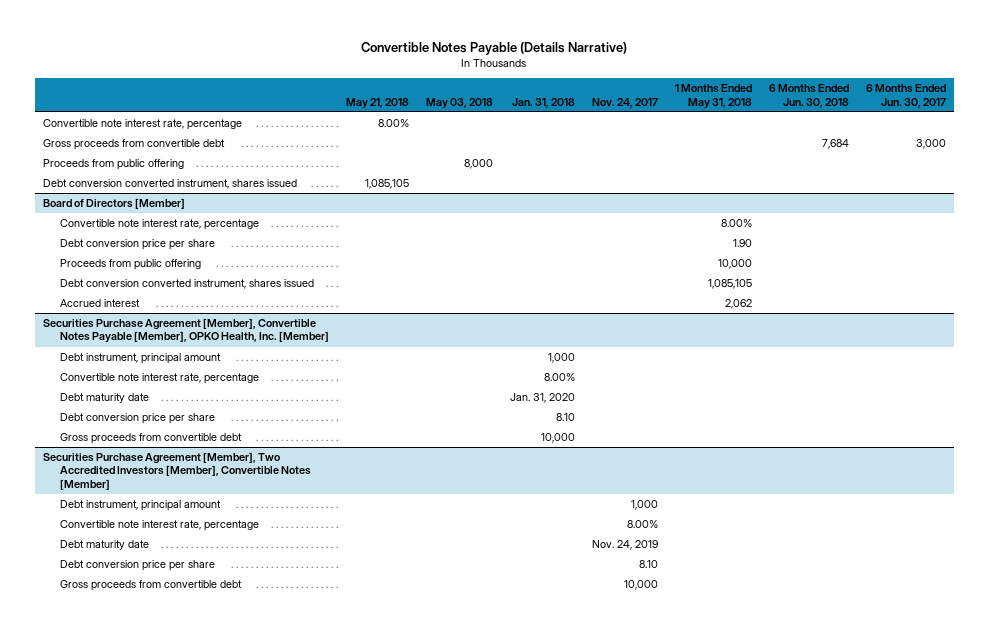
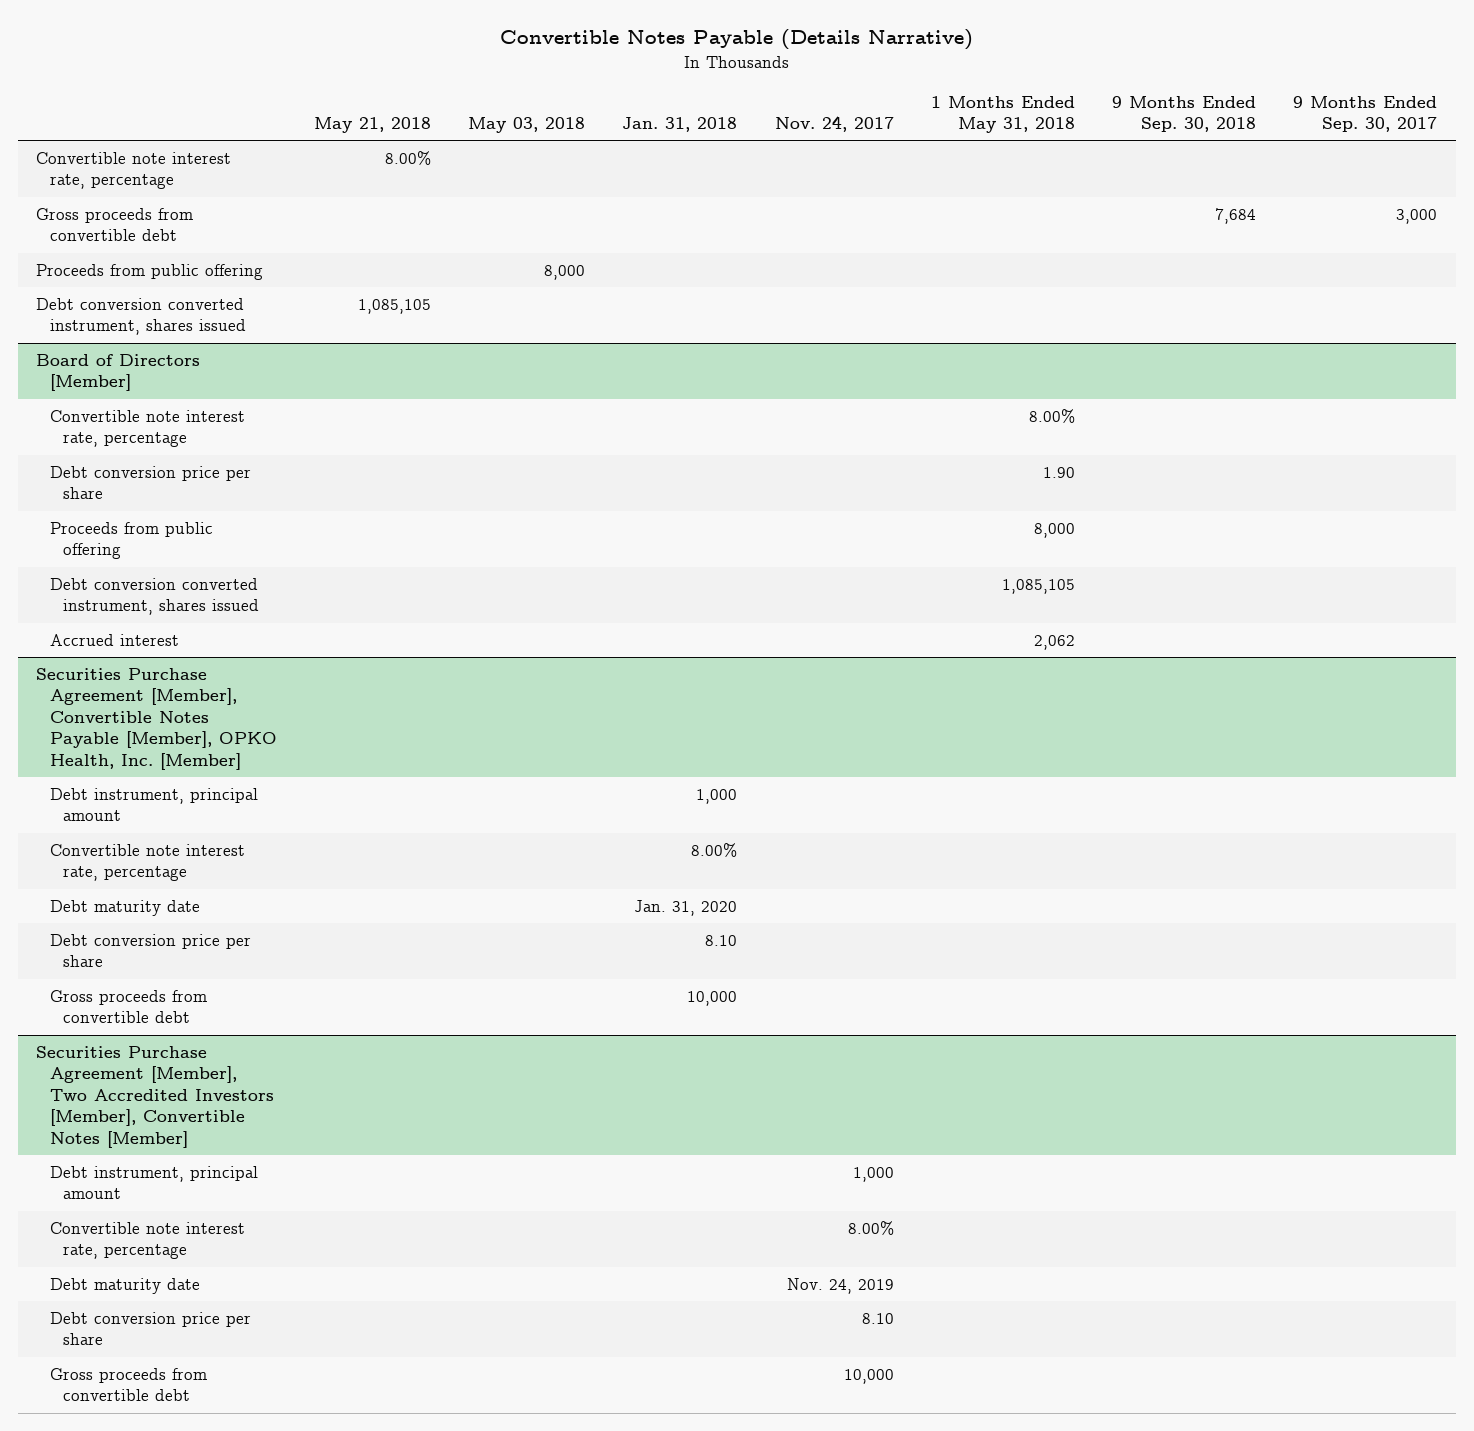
[768,84,849,108] 6 Months Ended Jun. 30, 2018 -> none
[865,84,946,108] 6 Months Ended Jun. 30, 2017 -> none
none -> [1112,95,1257,133] 9 Months Ended Sep. 30, 2018
none -> [1293,95,1438,133] 9 Months Ended Sep. 30, 2017
[717,259,752,270] 10,000 -> [1033,523,1075,539] 8,000

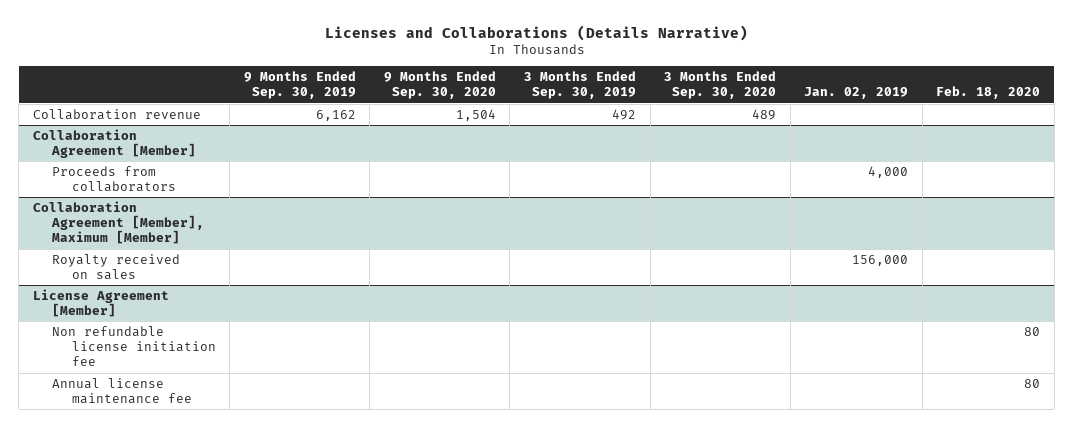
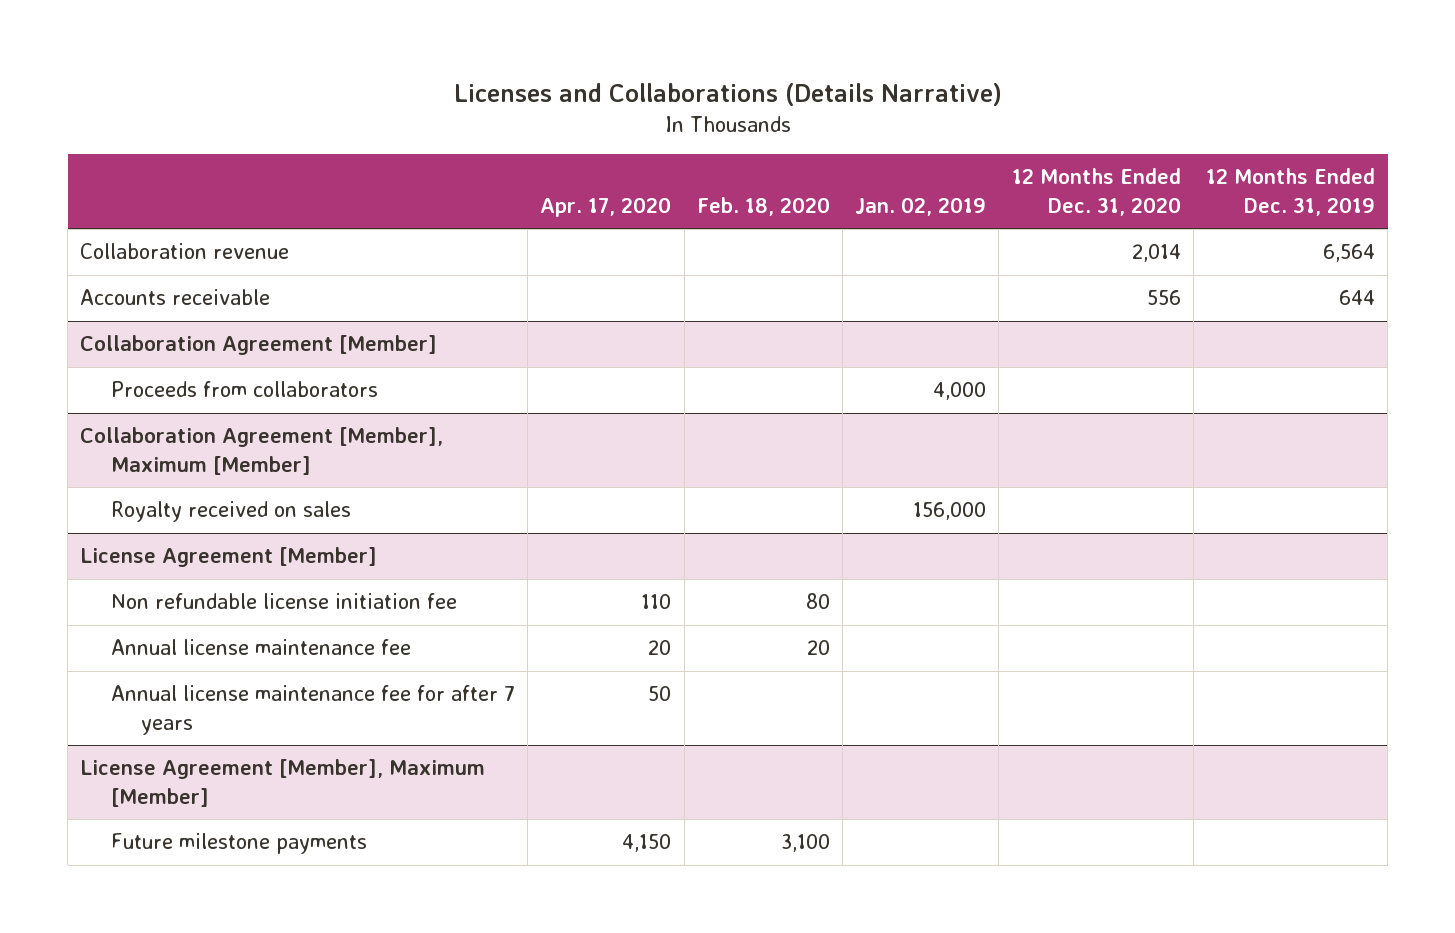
[243,71,356,100] 9 Months Ended Sep. 30, 2019 -> none
[383,71,496,100] 9 Months Ended Sep. 30, 2020 -> none
[523,71,636,100] 3 Months Ended Sep. 30, 2019 -> none
[664,71,777,100] 3 Months Ended Sep. 30, 2020 -> none
none -> [540,196,672,217] Apr. 17, 2020
none -> [1011,168,1181,216] 12 Months Ended Dec. 31, 2020
none -> [1205,168,1375,216] 12 Months Ended Dec. 31, 2019
none -> [80,289,271,306] Accounts receivable
[1024,378,1041,388] 80 -> [806,640,830,656] 20
none -> [110,685,515,735] Annual license maintenance fee for after 7 years
none -> [80,759,486,807] License Agreement [Member], Maximum [Member]
none -> [110,833,367,855] Future milestone payments

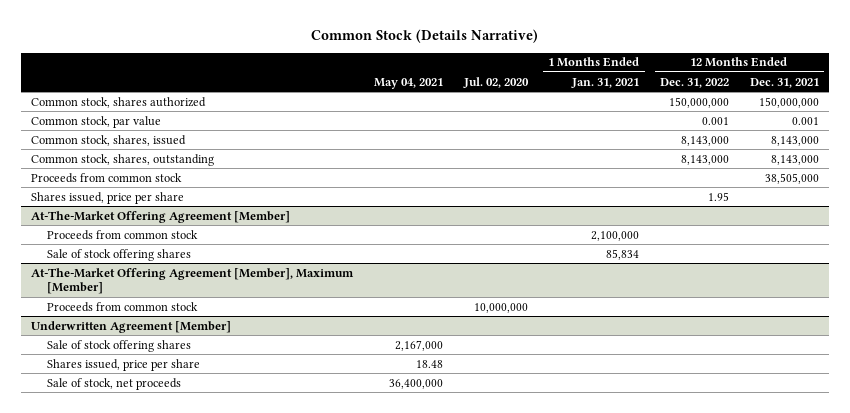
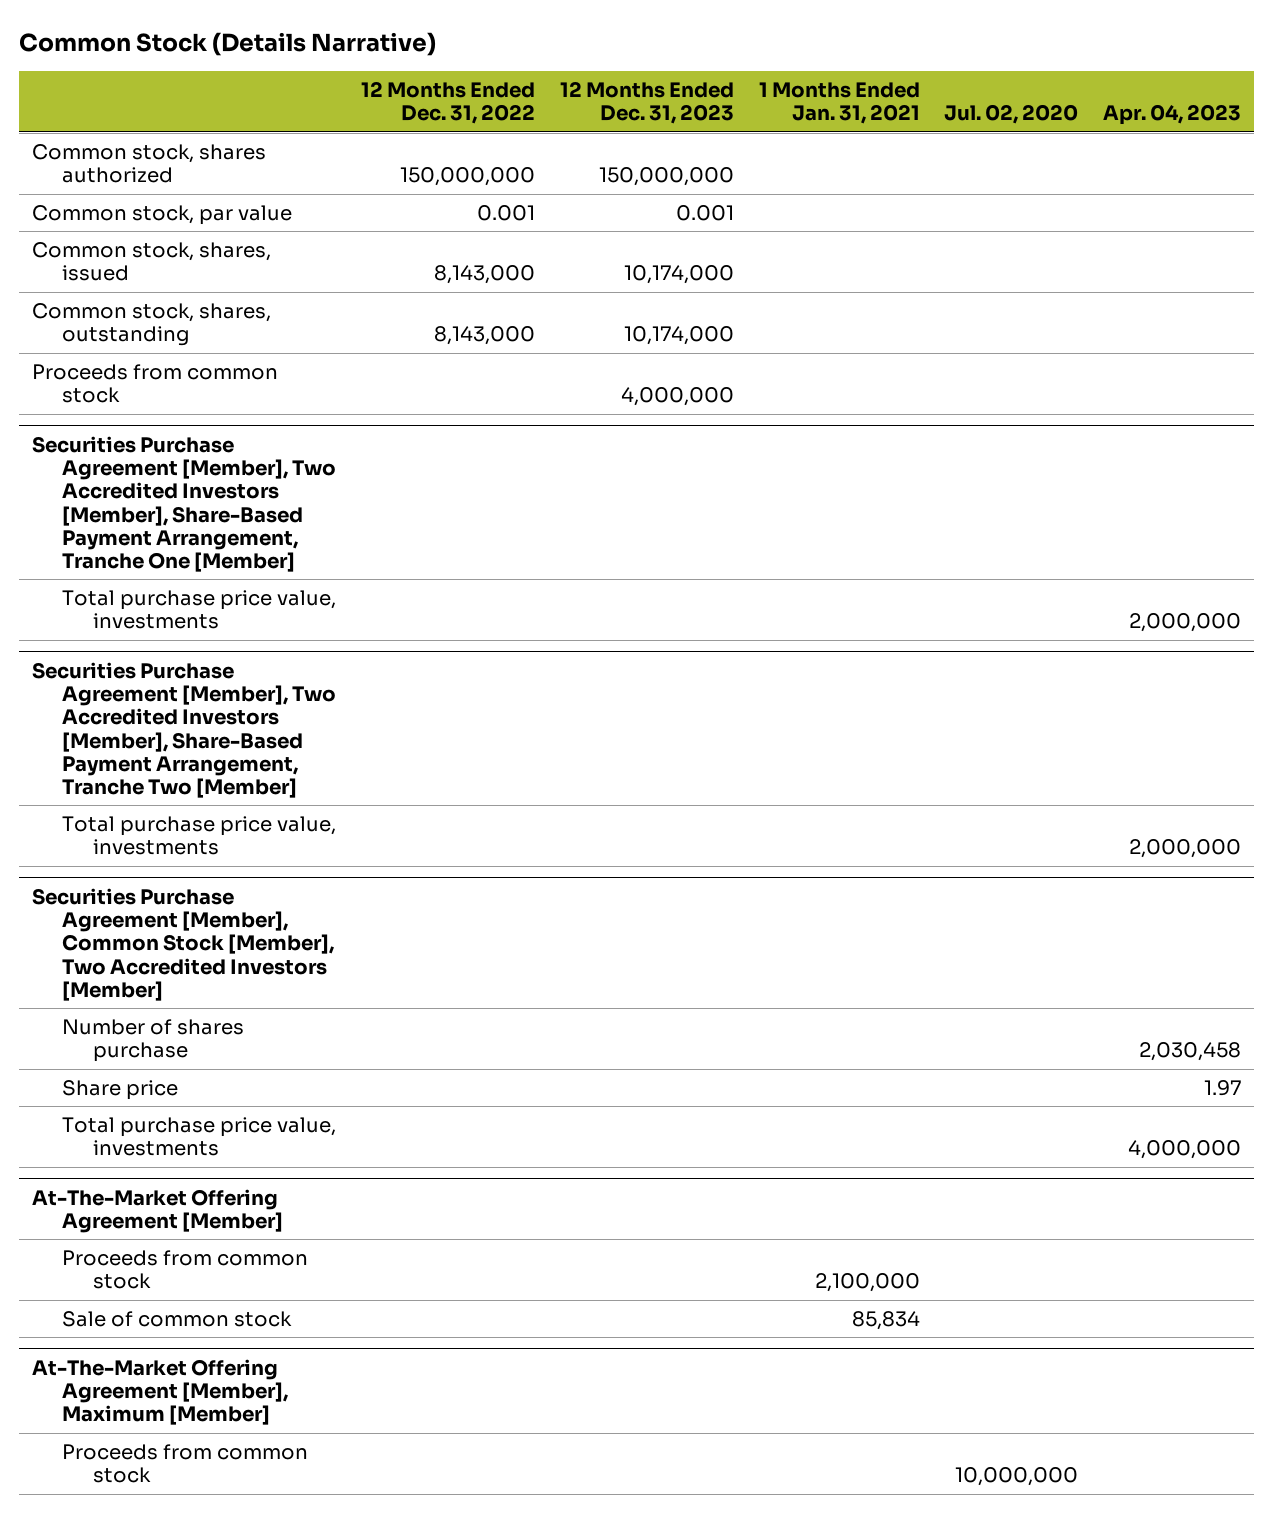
[374,77,444,89] May 04, 2021 -> none
[749,77,819,88] Dec. 31, 2021 -> none
none -> [559,81,734,125] 12 Months Ended Dec. 31, 2023
none -> [1103,104,1242,126] Apr. 04, 2023
[31,191,185,204] Shares issued, price per share -> none
none -> [31,435,337,573] Securities Purchase Agreement [Member], Two Accredited Investors [Member], Share-Based Payment Arrangement, Tranche One [Member]
none -> [62,590,337,630] Total purchase price value, investments
none -> [31,661,337,799] Securities Purchase Agreement [Member], Two Accredited Investors [Member], Share-Based Payment Arrangement, Tranche Two [Member]
none -> [62,816,337,856] Total purchase price value, investments
none -> [31,887,335,1001] Securities Purchase Agreement [Member], Common Stock [Member], Two Accredited Investors [Member]
none -> [62,1019,245,1063] Number of shares purchase
none -> [62,1080,179,1101] Share price
none -> [62,1117,337,1157] Total purchase price value, investments
[47,248,192,261] Sale of stock offering shares -> [62,1311,293,1328] Sale of common stock
[31,320,232,333] Underwritten Agreement [Member] -> none
[47,339,192,352] Sale of stock offering shares -> none
[47,358,201,371] Shares issued, price per share -> none
[47,377,182,390] Sale of stock, net proceeds -> none

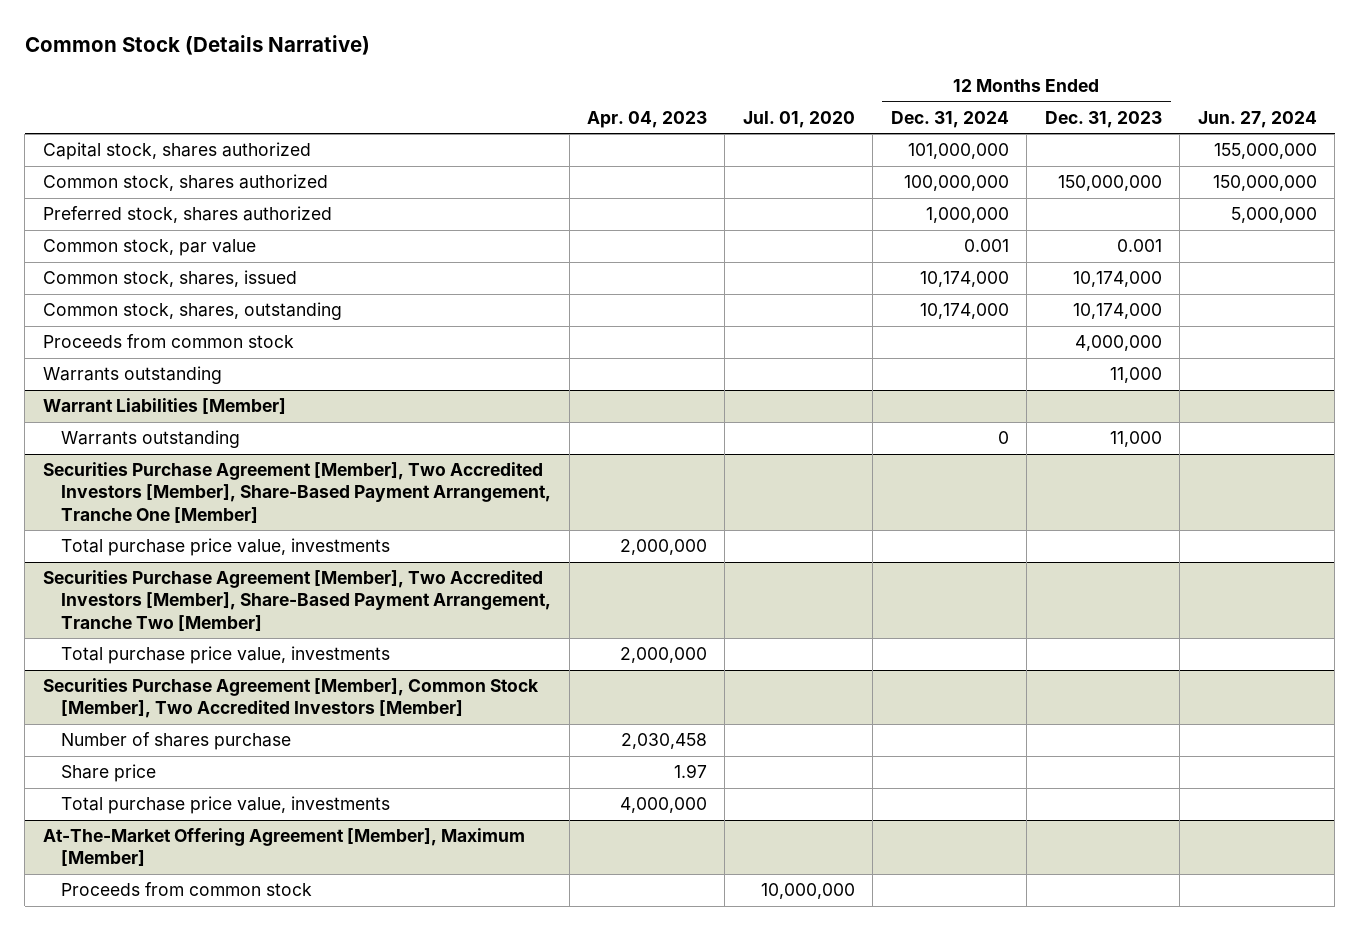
[361,81,536,125] 12 Months Ended Dec. 31, 2022 -> none
[758,82,920,125] 1 Months Ended Jan. 31, 2021 -> none
[944,104,1079,125] Jul. 02, 2020 -> none
none -> [742,110,855,128] Jul. 01, 2020
none -> [890,110,1009,128] Dec. 31, 2024
none -> [1197,110,1317,128] Jun. 27, 2024
none -> [42,142,311,161] Capital stock, shares authorized
none -> [42,206,332,224] Preferred stock, shares authorized
none -> [42,366,222,385] Warrants outstanding
none -> [42,398,286,415] Warrant Liabilities [Member]
none -> [61,430,241,449] Warrants outstanding
[31,1188,284,1233] At-The-Market Offering Agreement [Member] -> none
[62,1250,309,1290] Proceeds from common stock -> none
[62,1311,293,1328] Sale of common stock -> none

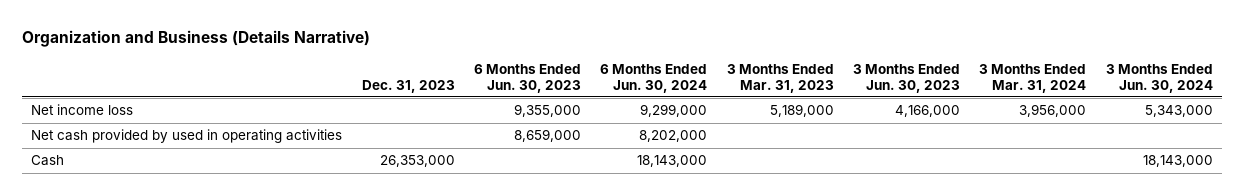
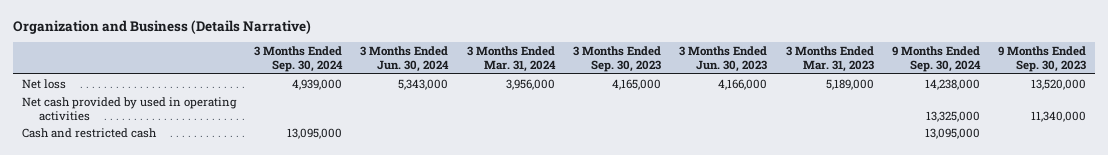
[361,79,455,93] Dec. 31, 2023 -> none
[474,63,582,93] 6 Months Ended Jun. 30, 2023 -> none
[600,63,708,93] 6 Months Ended Jun. 30, 2024 -> none
none -> [254,46,344,73] 3 Months Ended Sep. 30, 2024
none -> [572,46,661,73] 3 Months Ended Sep. 30, 2023
none -> [891,46,981,73] 9 Months Ended Sep. 30, 2024
none -> [998,46,1087,73] 9 Months Ended Sep. 30, 2023
[31,104,134,116] Net income loss -> [21,78,66,89] Net loss
[31,155,65,167] Cash -> none
none -> [21,127,157,138] Cash and restricted cash

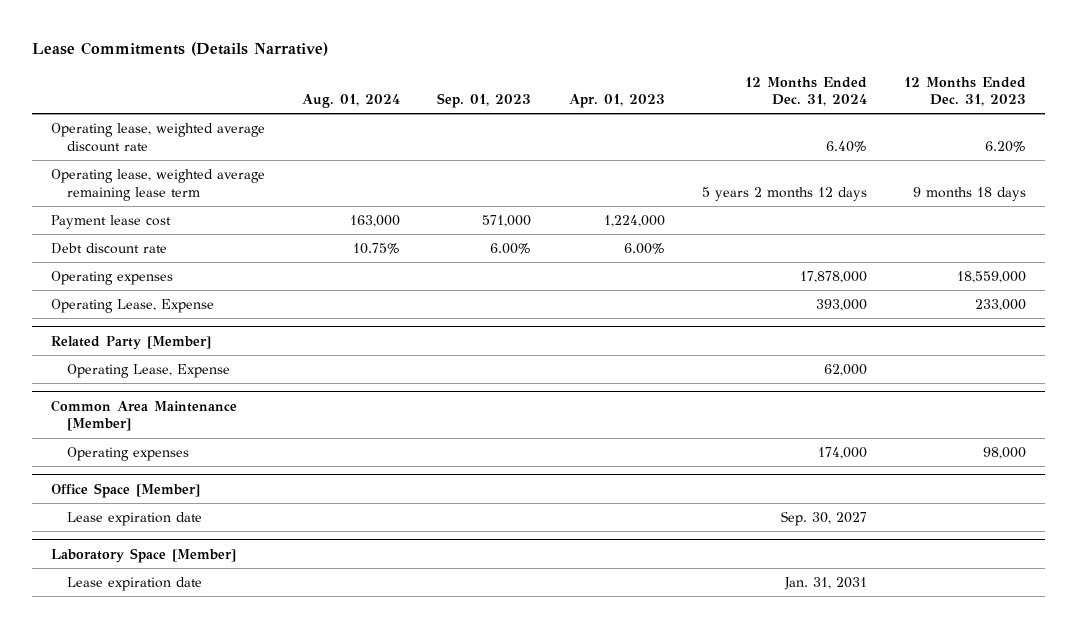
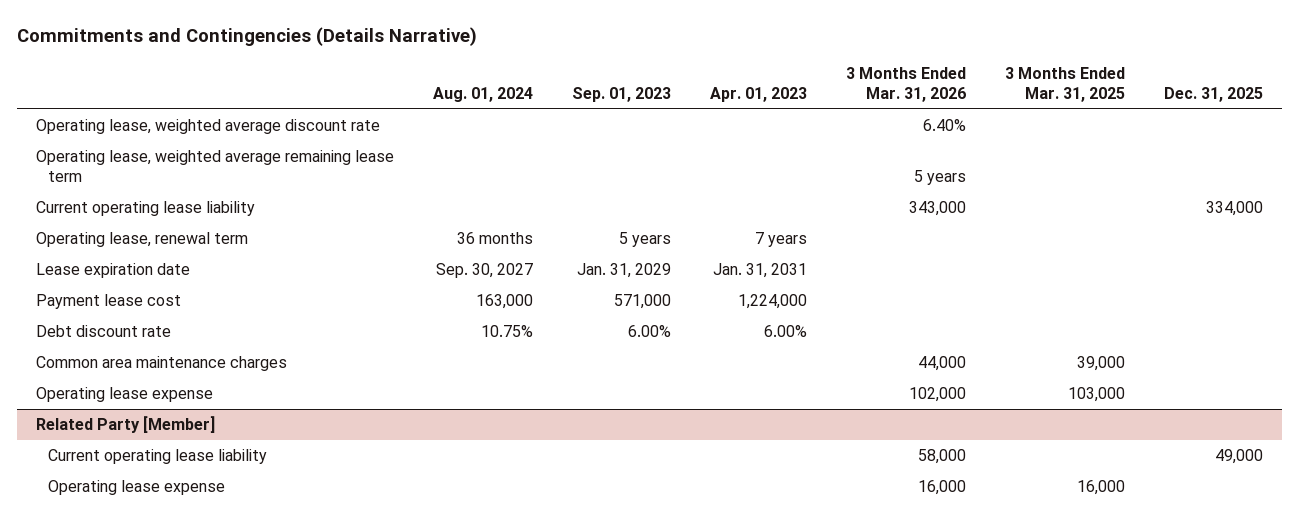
[31,41,328,56] Lease Commitments (Details Narrative) -> [16,26,477,46] Commitments and Contingencies (Details Narrative)
[744,76,867,107] 12 Months Ended Dec. 31, 2024 -> none
[904,76,1027,107] 12 Months Ended Dec. 31, 2023 -> none
none -> [845,67,966,103] 3 Months Ended Mar. 31, 2026
none -> [1004,67,1125,103] 3 Months Ended Mar. 31, 2025
none -> [1163,87,1263,103] Dec. 31, 2025
none -> [36,201,256,217] Current operating lease liability
none -> [36,232,249,248] Operating lease, renewal term
none -> [36,263,191,279] Lease expiration date
[50,270,173,285] Operating expenses -> none
none -> [36,356,288,372] Common area maintenance charges
[50,298,214,313] Operating Lease, Expense -> [36,387,214,403] Operating lease expense
[50,399,237,432] Common Area Maintenance [Member] -> none
[66,446,189,461] Operating expenses -> none
[50,482,200,498] Office Space [Member] -> none
[66,511,202,526] Lease expiration date -> none
[50,547,236,563] Laboratory Space [Member] -> none
[66,576,202,591] Lease expiration date -> none
none -> [47,449,267,465] Current operating lease liability
[66,363,230,378] Operating Lease, Expense -> [47,480,225,496] Operating lease expense

